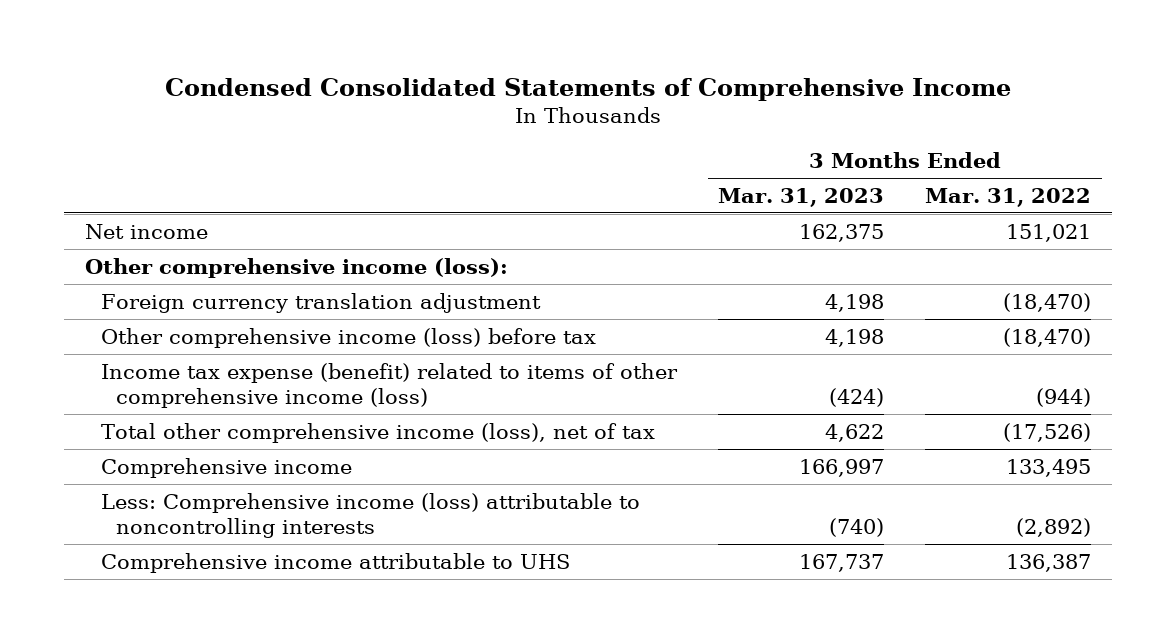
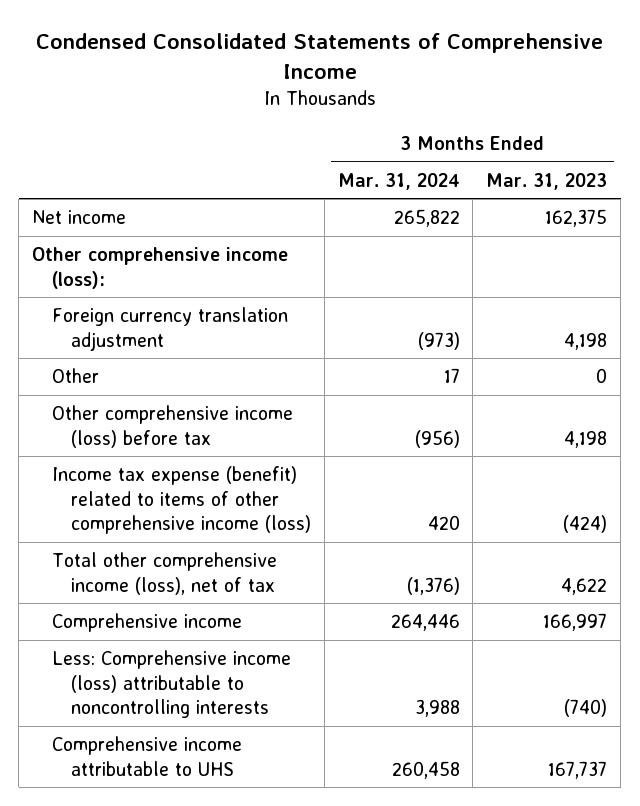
[925,187,1092,207] Mar. 31, 2022 -> none
none -> [337,172,460,190] Mar. 31, 2024
none -> [51,367,99,383] Other

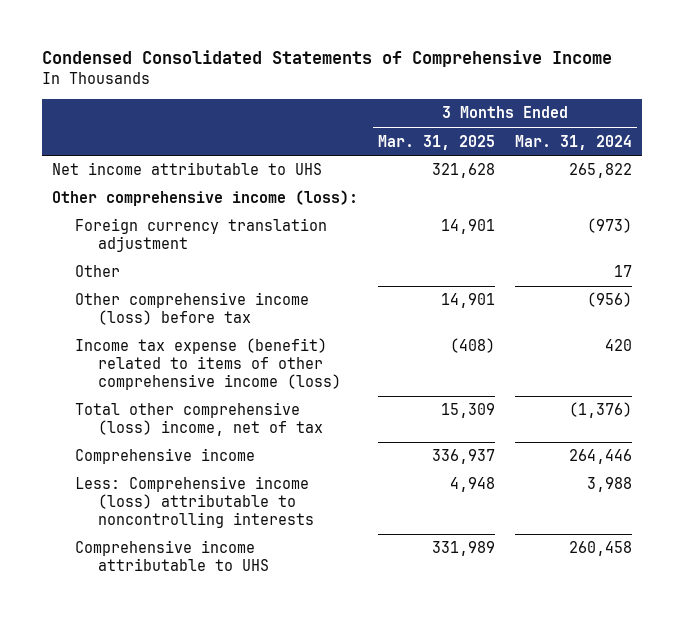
[486,172,608,190] Mar. 31, 2023 -> none
none -> [377,134,495,150] Mar. 31, 2025
[32,209,127,224] Net income -> [51,162,322,176] Net income attributable to UHS
[51,551,277,595] Total other comprehensive income (loss), net of tax -> [74,402,323,437] Total other comprehensive (loss) income, net of tax

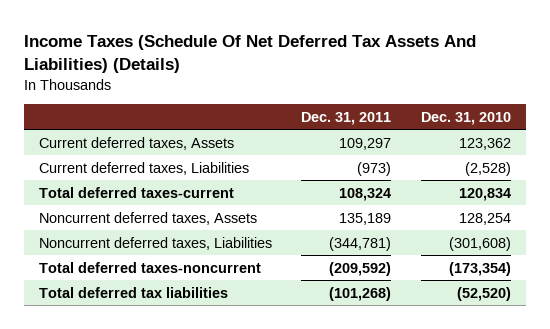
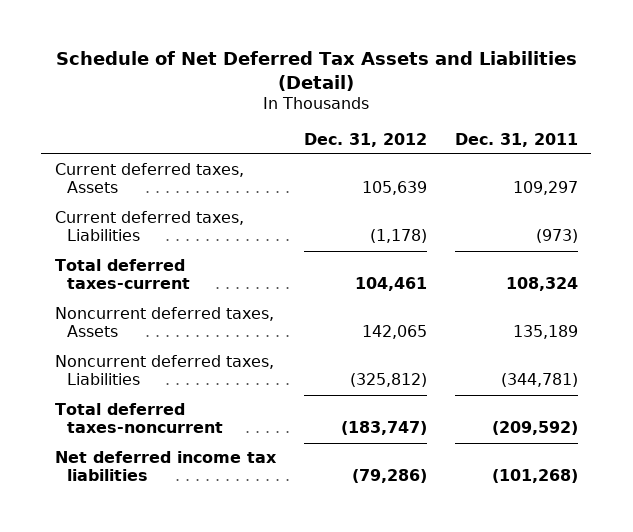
[24,34,477,73] Income Taxes (Schedule Of Net Deferred Tax Assets And Liabilities) (Details) -> [56,51,578,91] Schedule of Net Deferred Tax Assets and Liabilities (Detail)
[421,111,512,125] Dec. 31, 2010 -> none
none -> [303,132,427,147] Dec. 31, 2012
[38,286,228,298] Total deferred tax liabilities -> [55,451,278,482] Net deferred income tax liabilities

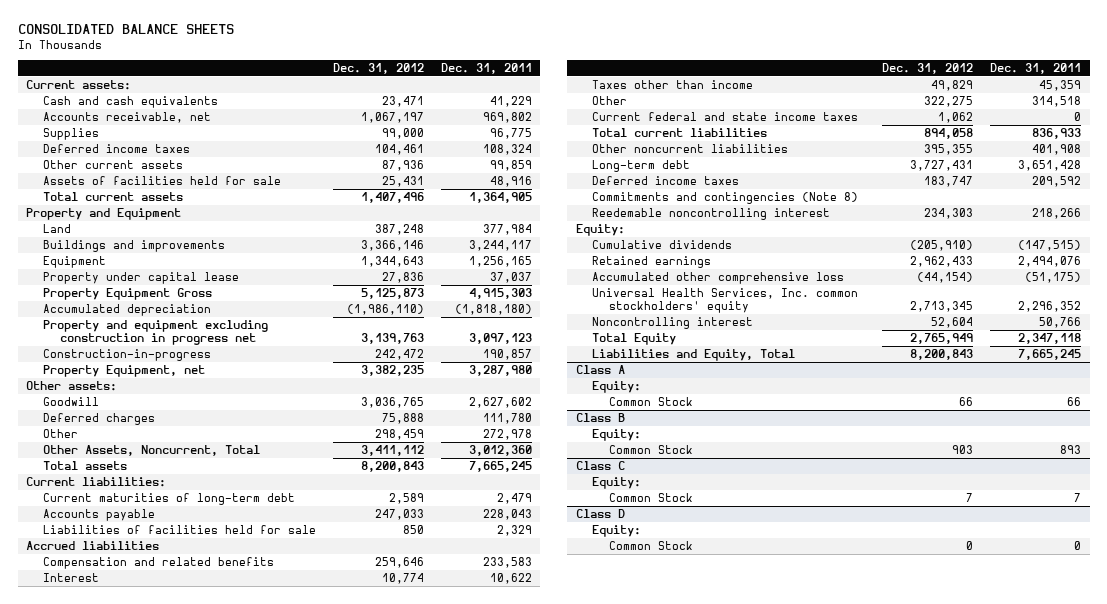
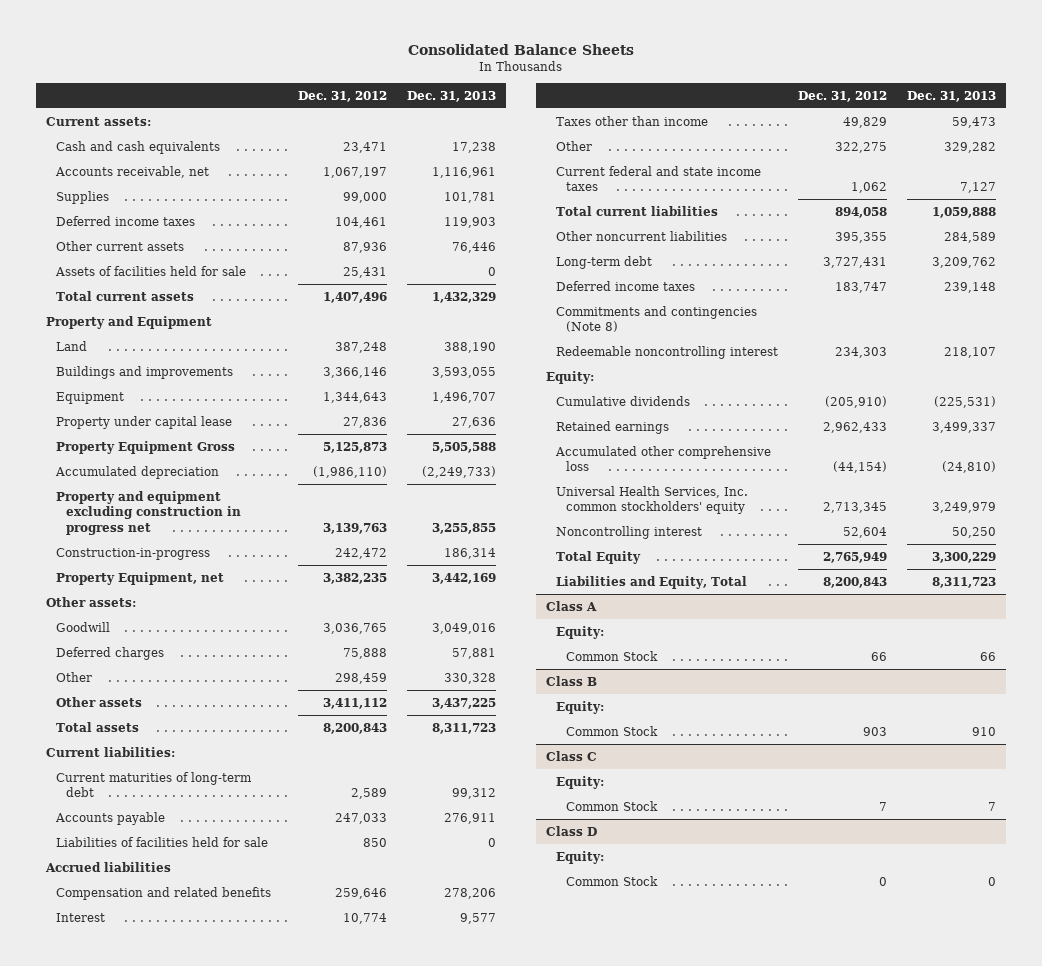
[17,24,234,35] CONSOLIDATED BALANCE SHEETS -> [407,43,634,55] Consolidated Balance Sheets
[440,62,532,74] Dec. 31, 2011 -> none
none -> [406,90,496,102] Dec. 31, 2013
[42,445,260,457] Other Assets, Noncurrent, Total -> [55,696,142,707] Other assets
[592,208,831,221] Reedemable noncontrolling interest -> [555,345,778,359] Redeemable noncontrolling interest

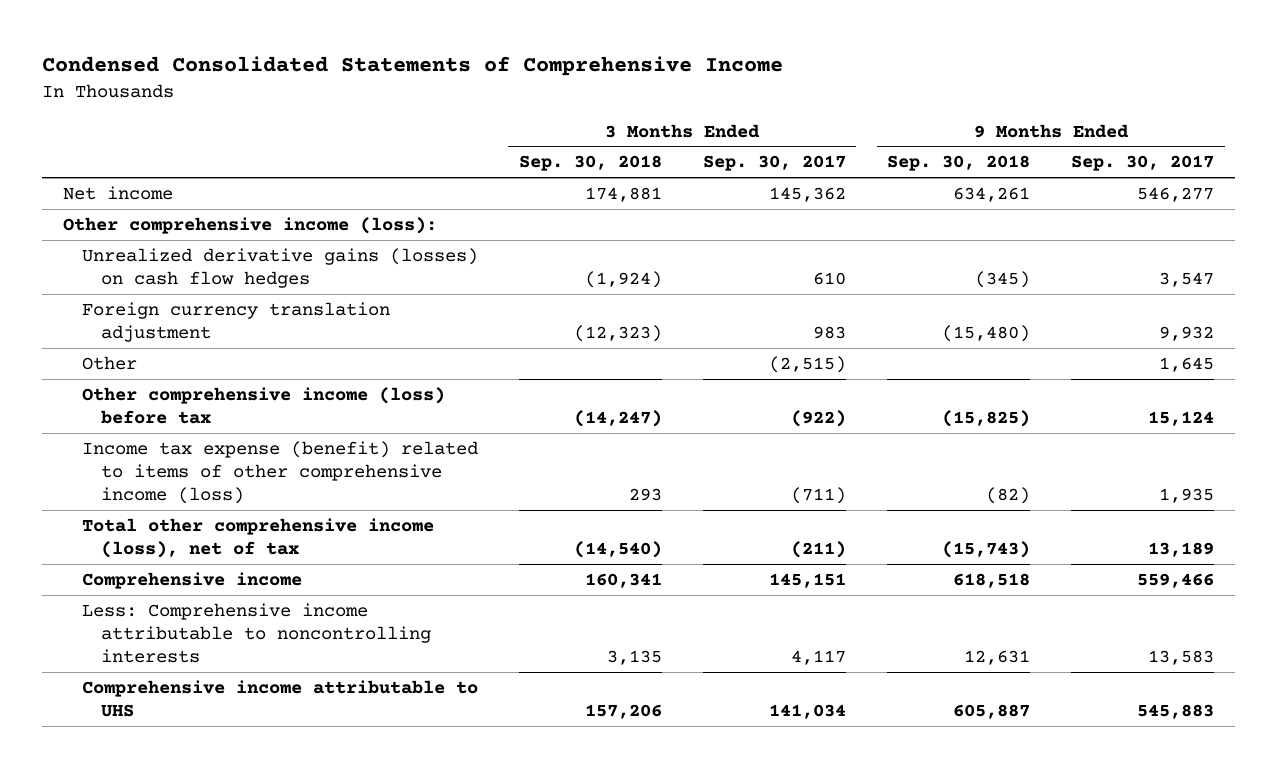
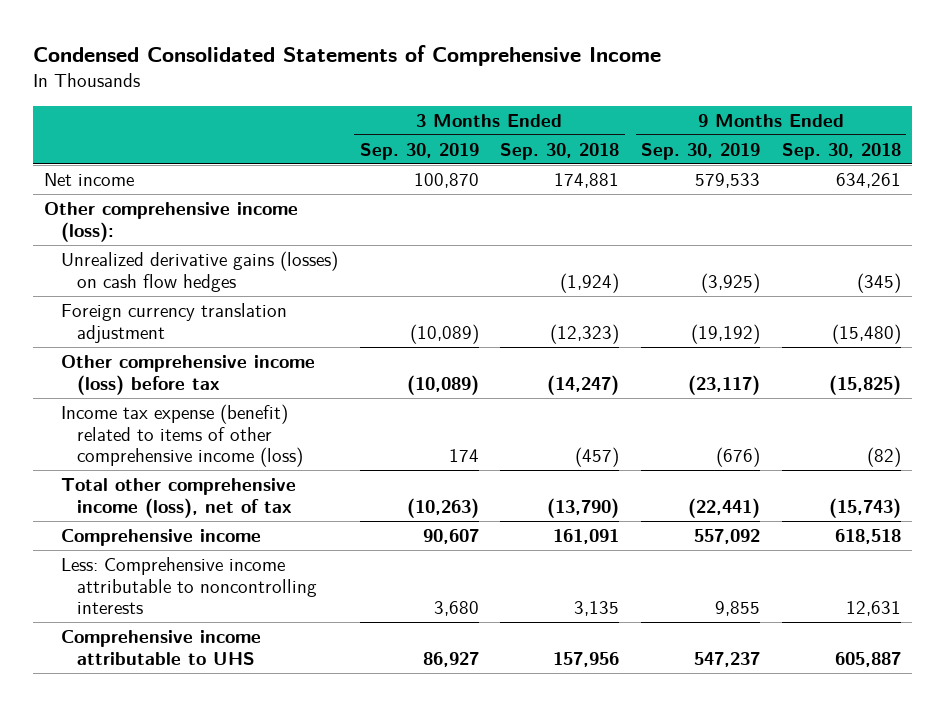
[702,155,846,172] Sep. 30, 2017 -> none
[1071,155,1215,172] Sep. 30, 2017 -> none
none -> [359,142,479,160] Sep. 30, 2019
none -> [641,142,761,160] Sep. 30, 2019
[81,355,137,370] Other -> none
[628,488,662,502] 293 -> [575,447,620,468] (457)
[573,540,662,558] (14,540) -> [547,497,620,518] (13,790)
[584,572,662,588] 160,341 -> [553,528,620,544] 161,091
[584,703,662,719] 157,206 -> [553,651,620,667] 157,956

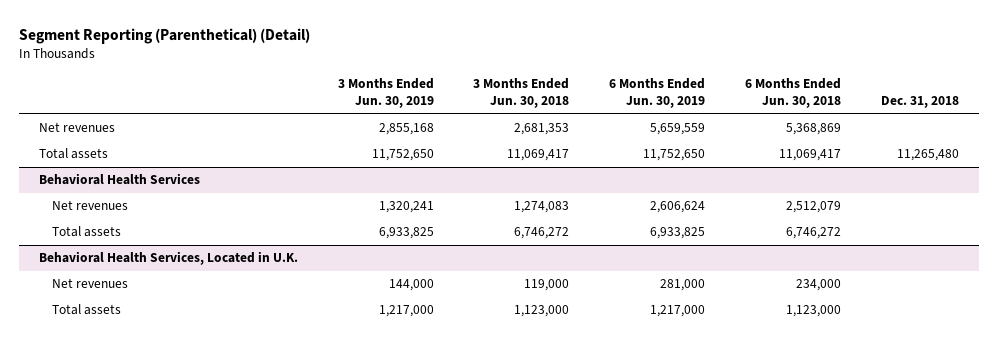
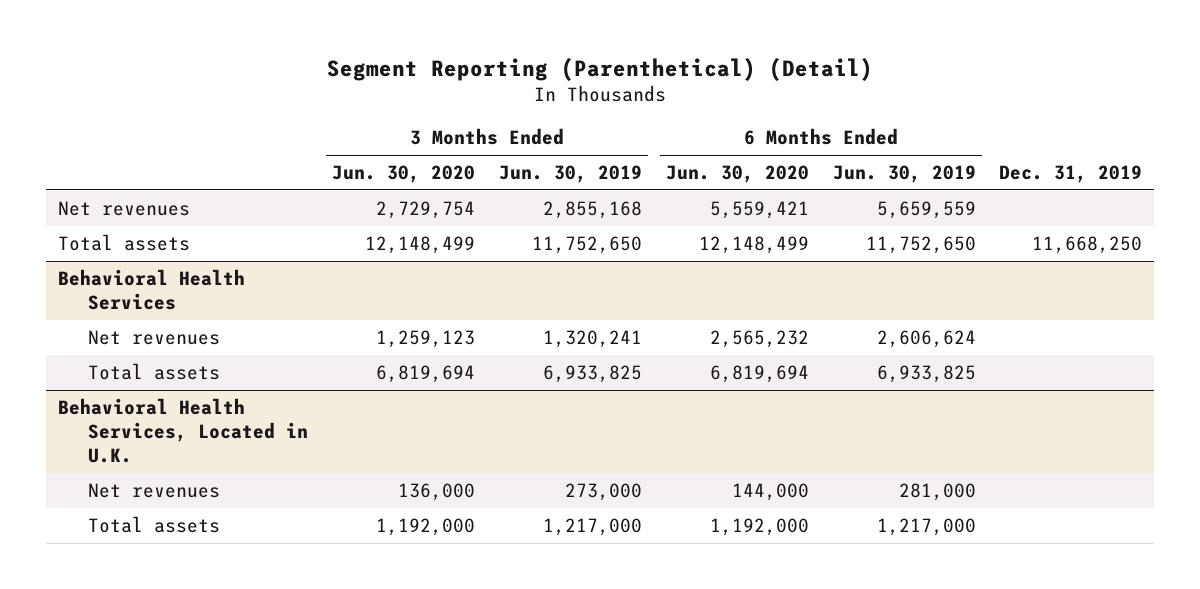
[473,78,570,109] 3 Months Ended Jun. 30, 2018 -> none
[744,78,841,109] 6 Months Ended Jun. 30, 2018 -> none
[880,96,959,109] Dec. 31, 2018 -> none
none -> [332,165,476,184] Jun. 30, 2020
none -> [665,165,809,184] Jun. 30, 2020
none -> [999,165,1143,184] Dec. 31, 2019
[388,279,434,292] 144,000 -> [564,482,642,501] 273,000

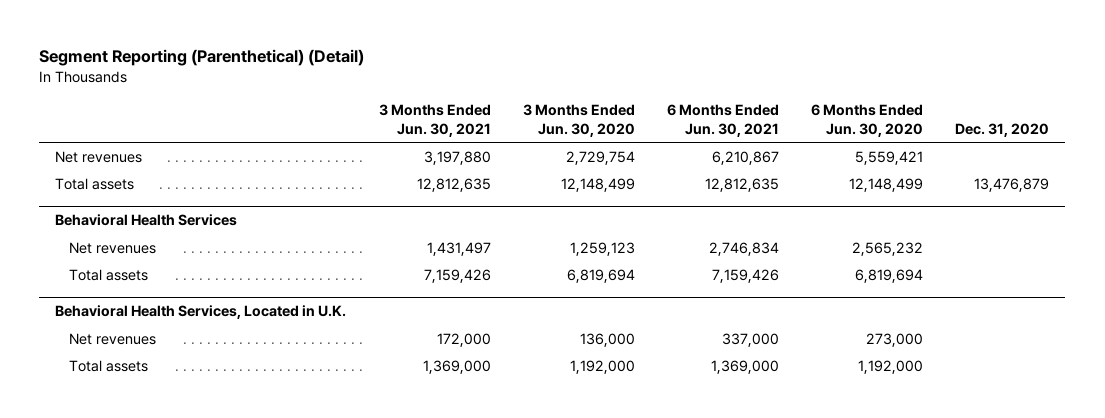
[498,165,642,184] Jun. 30, 2019 -> none
[832,165,976,184] Jun. 30, 2019 -> none
[999,165,1143,184] Dec. 31, 2019 -> none
none -> [378,103,491,137] 3 Months Ended Jun. 30, 2021
none -> [666,103,779,137] 6 Months Ended Jun. 30, 2021
none -> [955,122,1050,137] Dec. 31, 2020
[731,482,809,501] 144,000 -> [866,332,924,347] 273,000

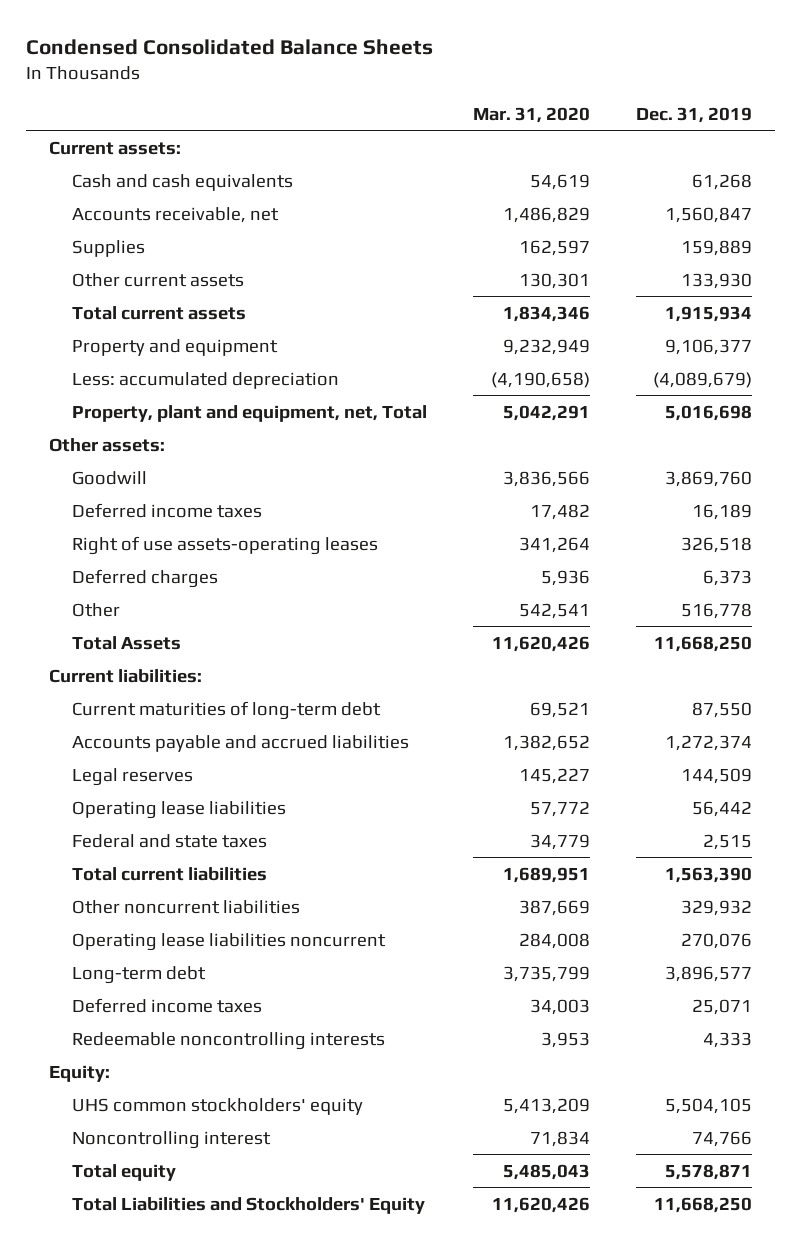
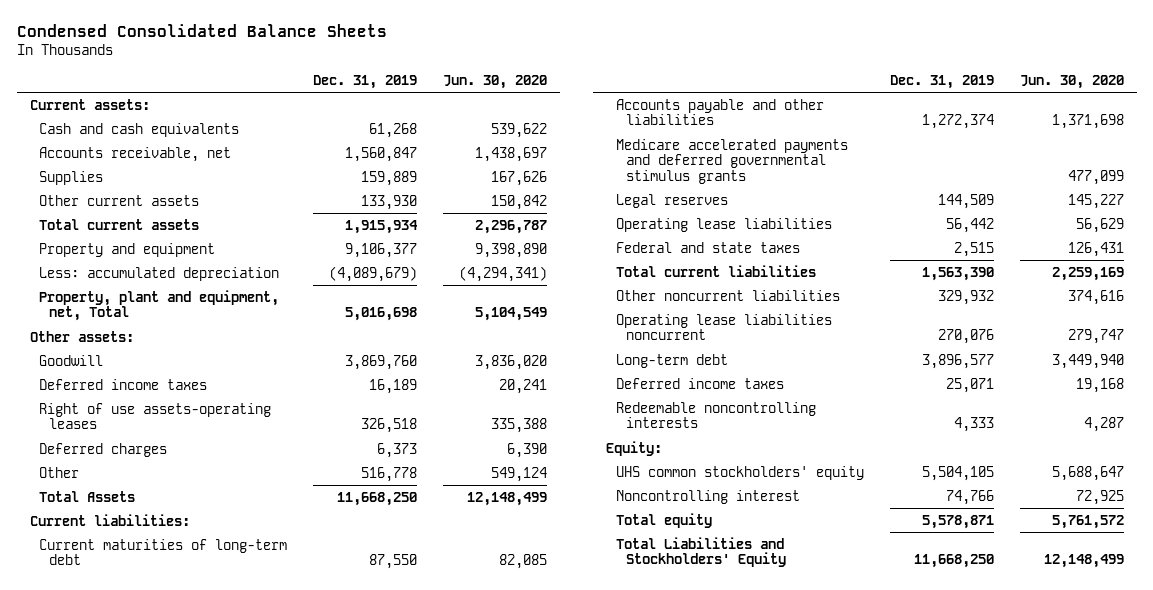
[472,106,590,123] Mar. 31, 2020 -> none
none -> [443,75,548,90] Jun. 30, 2020
[71,734,409,752] Accounts payable and accrued liabilities -> [615,98,824,126] Accounts payable and other liabilities
none -> [615,138,848,185] Medicare accelerated payments and deferred governmental stimulus grants

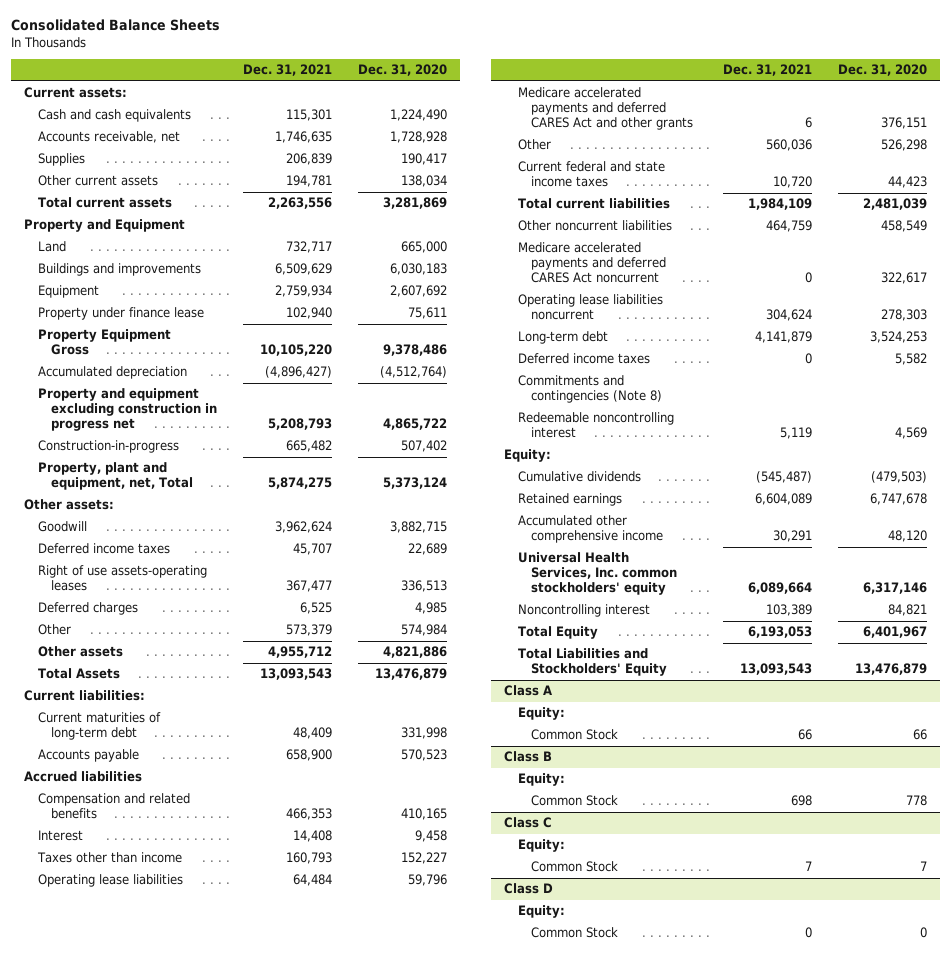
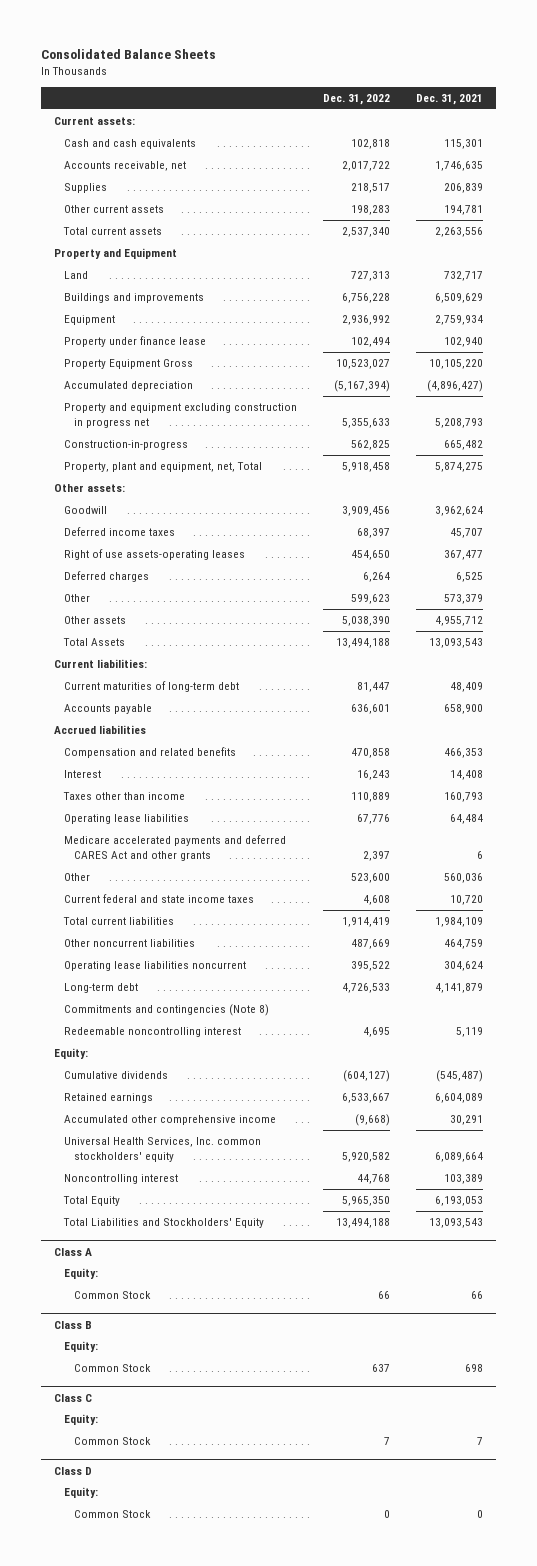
[358,64,448,77] Dec. 31, 2020 -> none
none -> [323,94,391,106] Dec. 31, 2022
[517,242,667,284] Medicare accelerated payments and deferred CARES Act noncurrent -> none
[517,353,650,365] Deferred income taxes -> none

